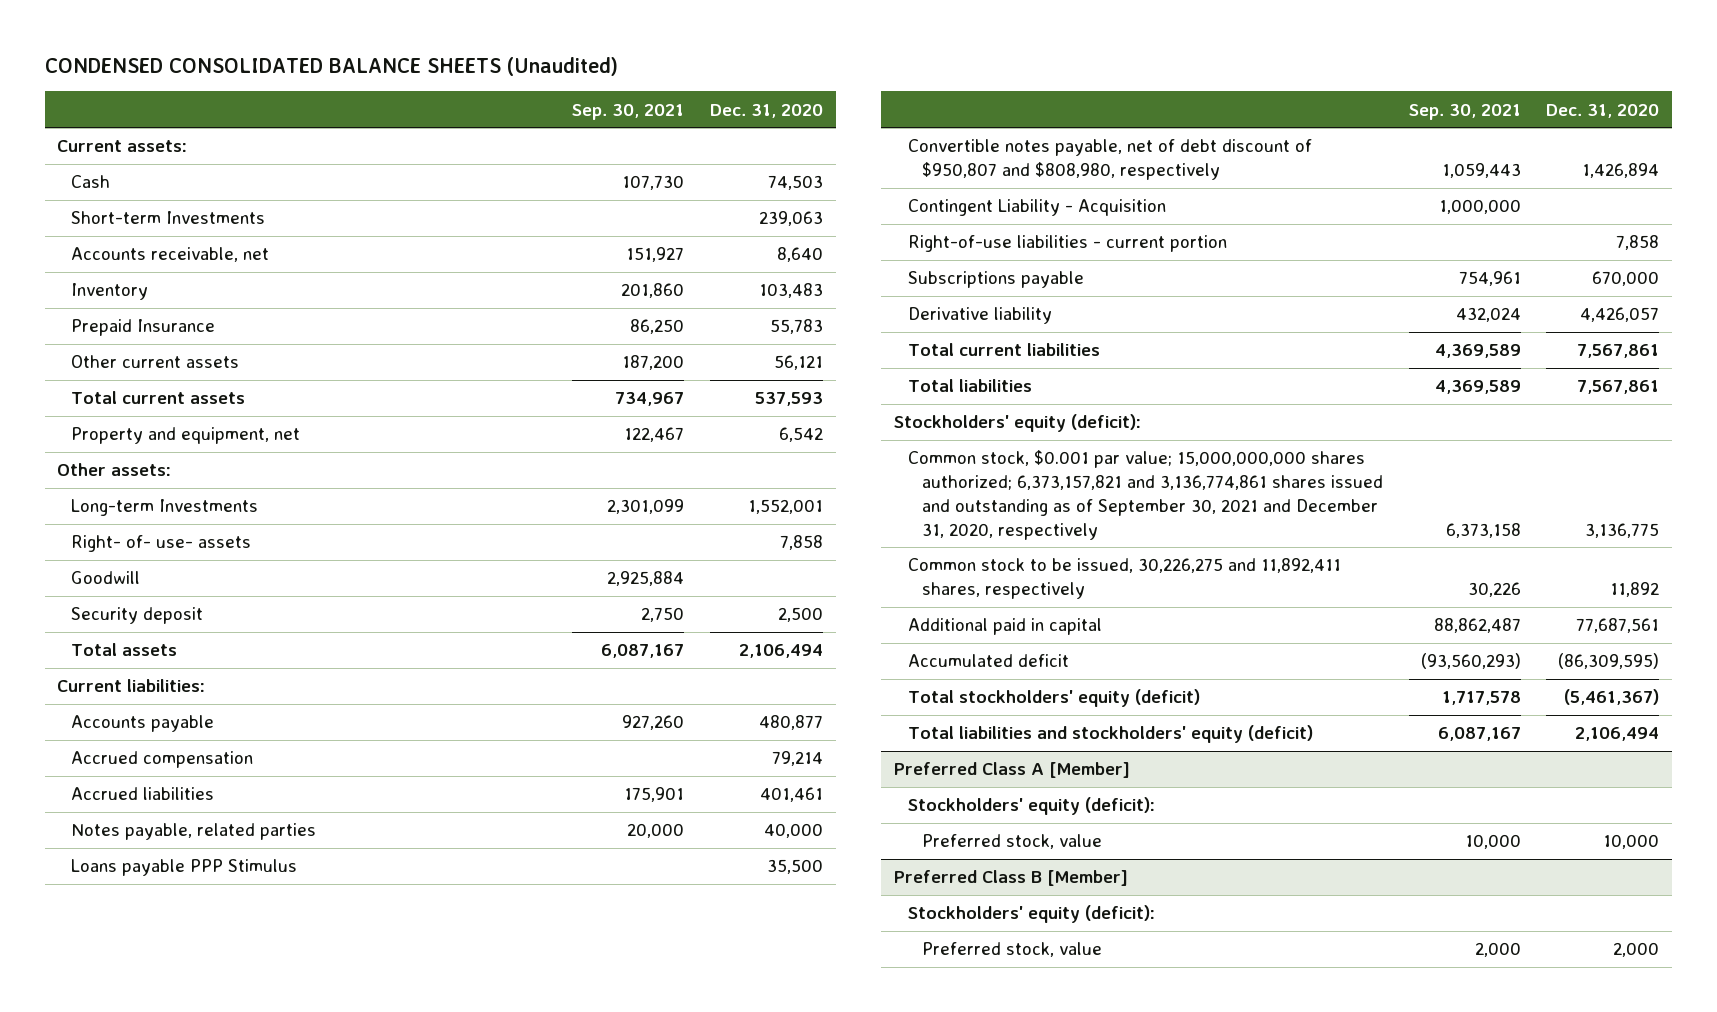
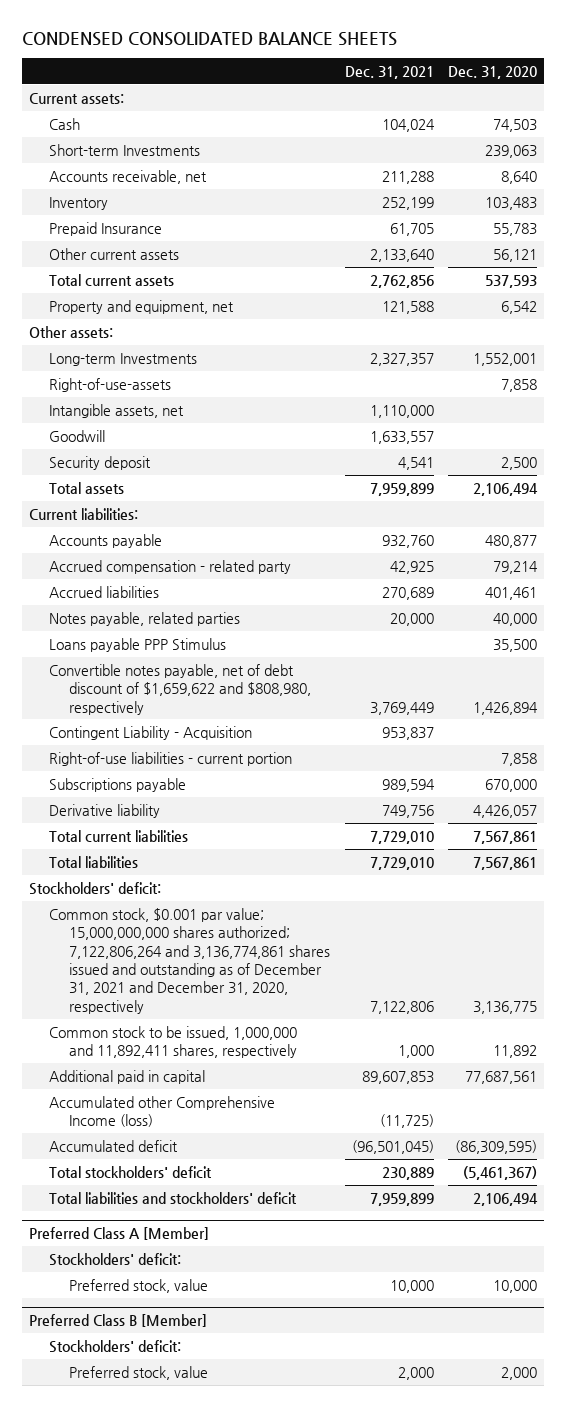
[44,57,618,77] CONDENSED CONSOLIDATED BALANCE SHEETS (Unaudited) -> [21,31,397,46] CONDENSED CONSOLIDATED BALANCE SHEETS
[571,103,684,120] Sep. 30, 2021 -> none
none -> [344,65,434,79] Dec. 31, 2021
[71,535,252,553] Right- of- use- assets -> [49,377,172,392] Right-of-use-assets
none -> [49,403,185,418] Intangible assets, net
[71,751,254,769] Accrued compensation -> [49,559,292,574] Accrued compensation - related party
[908,139,1313,180] Convertible notes payable, net of debt discount of $950,807 and $808,980, respectively -> [49,663,312,715] Convertible notes payable, net of debt discount of $1,659,622 and $808,980, respectively
[894,414,1142,433] Stockholders' equity (deficit): -> [28,881,161,895] Stockholders' deficit:
[908,450,1383,540] Common stock, $0.001 par value; 15,000,000,000 shares authorized; 6,373,157,821 and 3,136,774,861 shares issued and outstanding as of September 30, 2021 and December 31, 2020, respectively -> [49,907,331,1014] Common stock, $0.001 par value; 15,000,000,000 shares authorized; 7,122,806,264 and 3,136,774,861 shares issued and outstanding as of December 31, 2021 and December 31, 2020, respectively
[908,558,1342,599] Common stock to be issued, 30,226,275 and 11,892,411 shares, respectively -> [49,1025,298,1059] Common stock to be issued, 1,000,000 and 11,892,411 shares, respectively
none -> [49,1095,276,1128] Accumulated other Comprehensive Income (loss)
[908,689,1201,708] Total stockholders' equity (deficit) -> [49,1165,213,1178] Total stockholders' deficit
[908,725,1314,744] Total liabilities and stockholders' equity (deficit) -> [49,1191,298,1204] Total liabilities and stockholders' deficit
[908,797,1156,816] Stockholders' equity (deficit): -> [49,1252,182,1266] Stockholders' deficit:
[908,905,1156,924] Stockholders' equity (deficit): -> [49,1339,182,1353] Stockholders' deficit:

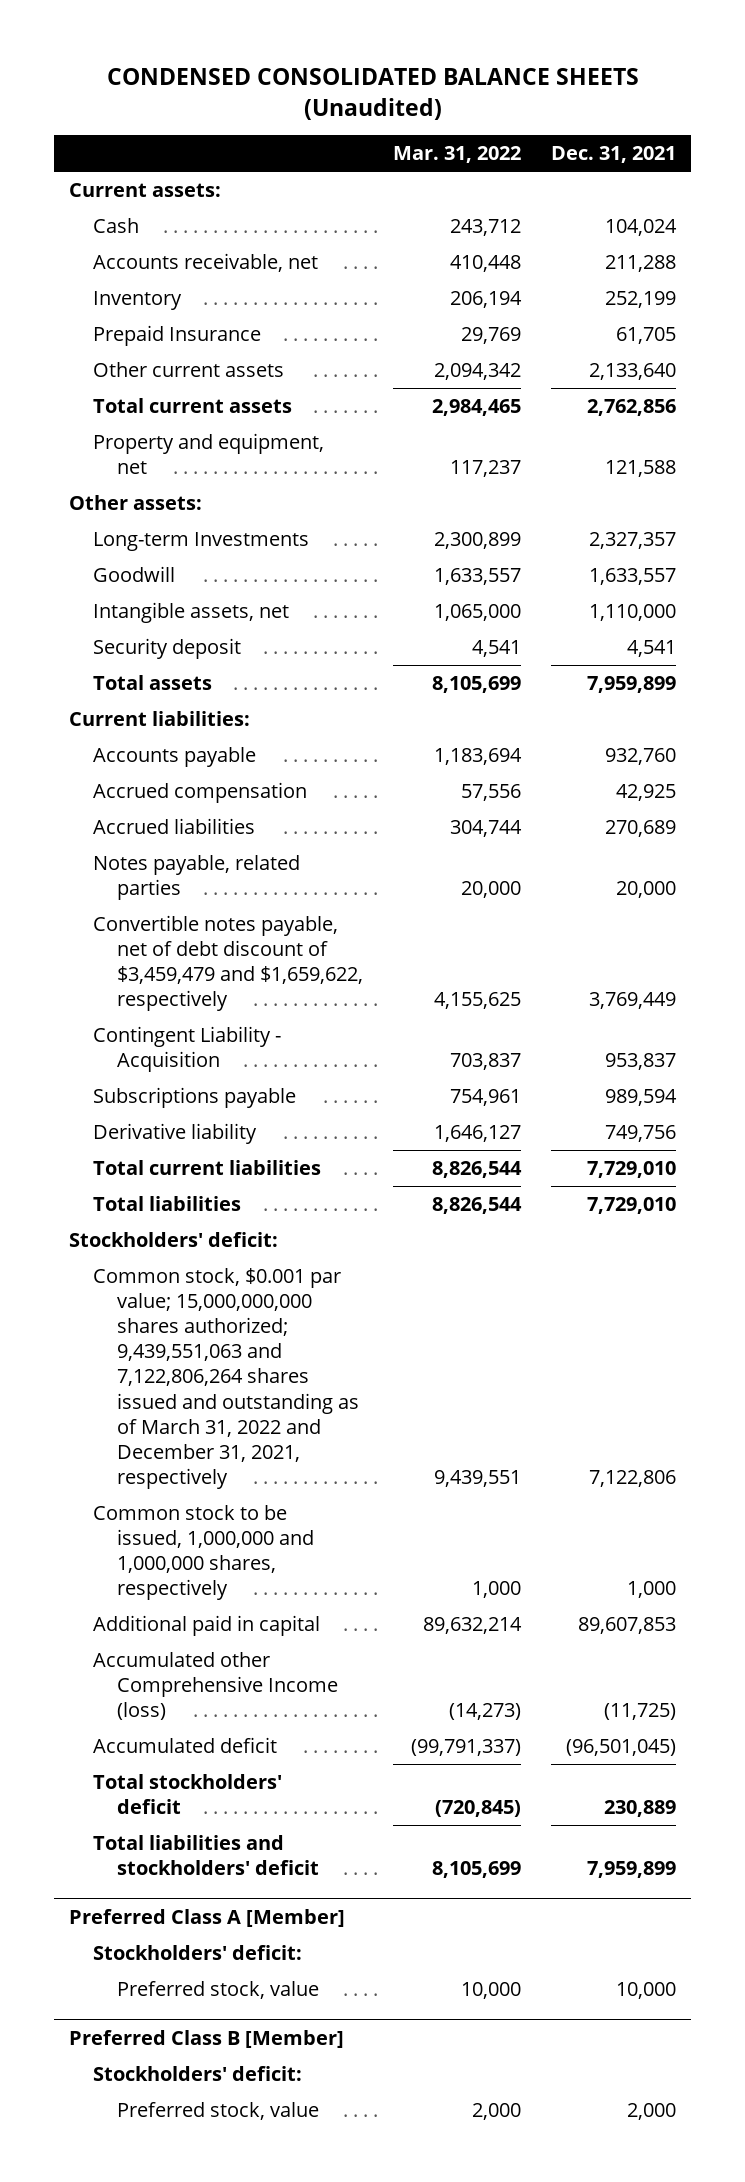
[21,31,397,46] CONDENSED CONSOLIDATED BALANCE SHEETS -> [106,68,639,120] CONDENSED CONSOLIDATED BALANCE SHEETS (Unaudited)
[447,65,537,79] Dec. 31, 2020 -> none
none -> [393,146,522,164] Mar. 31, 2022
[49,143,201,156] Short-term Investments -> none
[49,377,172,392] Right-of-use-assets -> none
[49,403,185,418] Intangible assets, net -> [93,602,290,624] Intangible assets, net
[49,559,292,574] Accrued compensation - related party -> [93,782,308,804] Accrued compensation
[49,637,227,652] Loans payable PPP Stimulus -> none
[49,663,312,715] Convertible notes payable, net of debt discount of $1,659,622 and $808,980, respectively -> [93,915,364,1012] Convertible notes payable, net of debt discount of $3,459,479 and $1,659,622, respectively
[49,751,293,766] Right-of-use liabilities - current portion -> none
[49,907,331,1014] Common stock, $0.001 par value; 15,000,000,000 shares authorized; 7,122,806,264 and 3,136,774,861 shares issued and outstanding as of December 31, 2021 and December 31, 2020, respectively -> [93,1268,360,1489] Common stock, $0.001 par value; 15,000,000,000 shares authorized; 9,439,551,063 and 7,122,806,264 shares issued and outstanding as of March 31, 2022 and December 31, 2021, respectively
[49,1025,298,1059] Common stock to be issued, 1,000,000 and 11,892,411 shares, respectively -> [93,1505,315,1601] Common stock to be issued, 1,000,000 and 1,000,000 shares, respectively

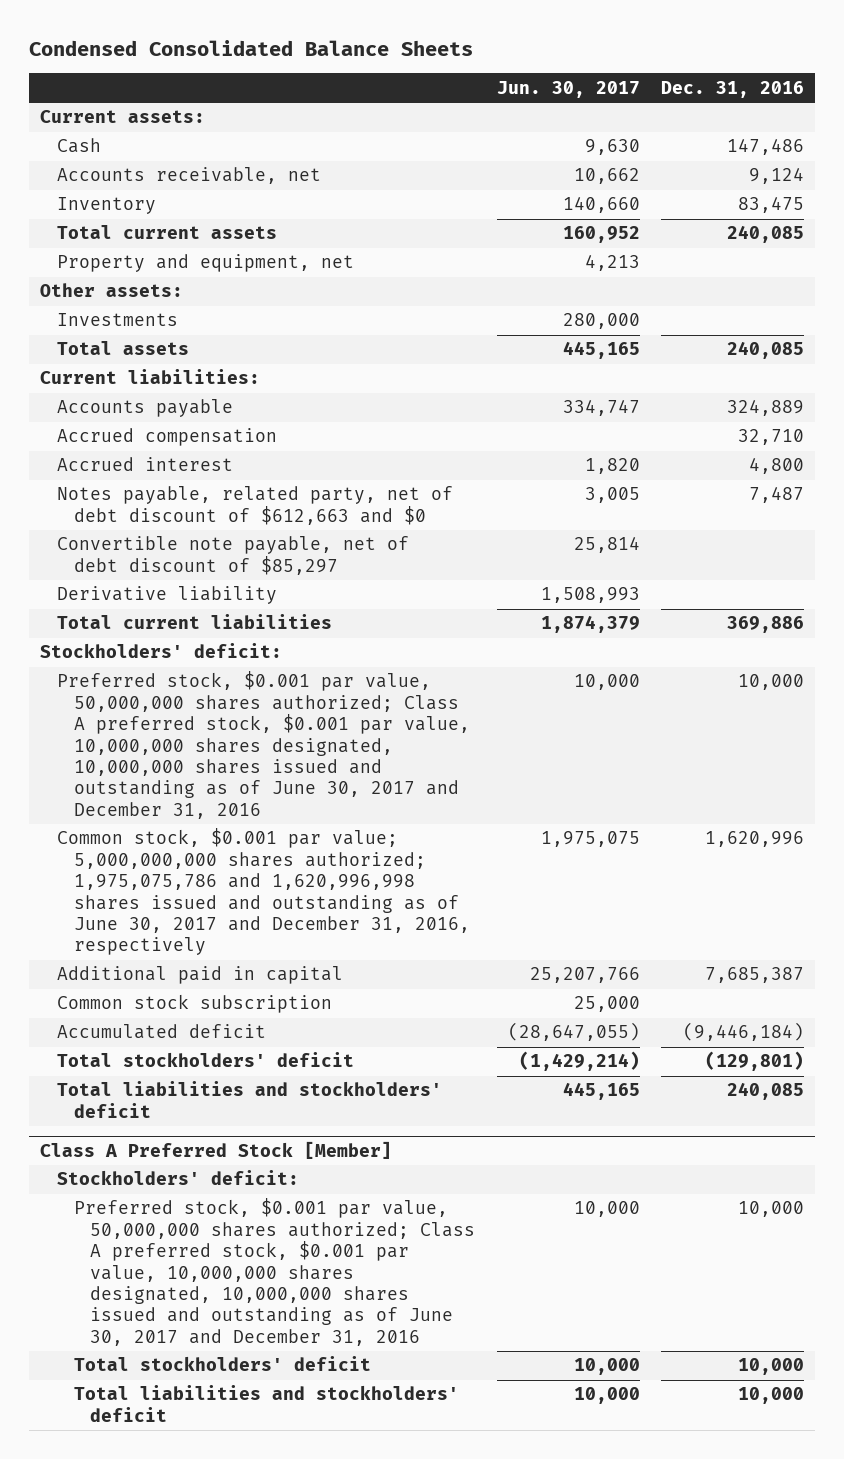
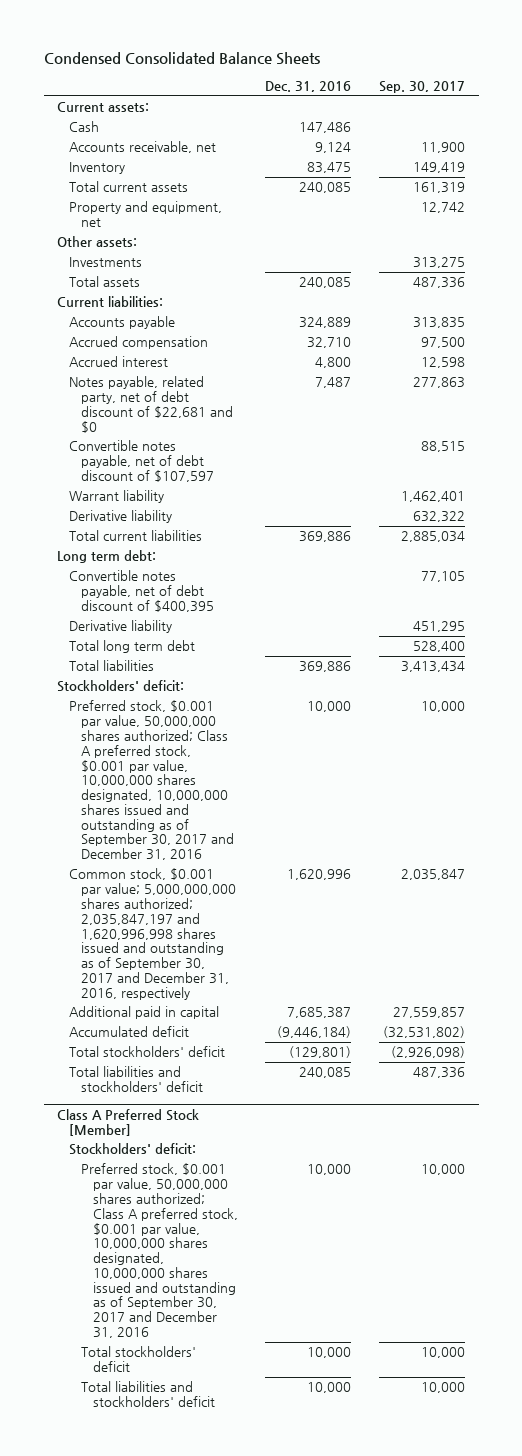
[496,80,640,98] Jun. 30, 2017 -> none
none -> [378,80,465,93] Sep. 30, 2017
[56,486,453,525] Notes payable, related party, net of debt discount of $612,663 and $0 -> [69,376,233,433] Notes payable, related party, net of debt discount of $22,681 and $0
[56,536,409,575] Convertible note payable, net of debt discount of $85,297 -> [69,440,214,482] Convertible notes payable, net of debt discount of $107,597
none -> [69,490,165,504] Warrant liability
none -> [57,550,157,564] Long term debt:
none -> [69,570,214,612] Convertible notes payable, net of debt discount of $400,395
none -> [69,620,173,634] Derivative liability
none -> [69,640,196,654] Total long term debt
none -> [69,660,155,672] Total liabilities
[56,671,470,819] Preferred stock, $0.001 par value, 50,000,000 shares authorized; Class A preferred stock, $0.001 par value, 10,000,000 shares designated, 10,000,000 shares issued and outstanding as of June 30, 2017 and December 31, 2016 -> [69,700,234,861] Preferred stock, $0.001 par value, 50,000,000 shares authorized; Class A preferred stock, $0.001 par value, 10,000,000 shares designated, 10,000,000 shares issued and outstanding as of September 30, 2017 and December 31, 2016
[56,828,470,956] Common stock, $0.001 par value; 5,000,000,000 shares authorized; 1,975,075,786 and 1,620,996,998 shares issued and outstanding as of June 30, 2017 and December 31, 2016, respectively -> [69,868,236,1000] Common stock, $0.001 par value; 5,000,000,000 shares authorized; 2,035,847,197 and 1,620,996,998 shares issued and outstanding as of September 30, 2017 and December 31, 2016, respectively
[56,994,332,1014] Common stock subscription -> none
[73,1198,476,1346] Preferred stock, $0.001 par value, 50,000,000 shares authorized; Class A preferred stock, $0.001 par value, 10,000,000 shares designated, 10,000,000 shares issued and outstanding as of June 30, 2017 and December 31, 2016 -> [80,1163,238,1338] Preferred stock, $0.001 par value, 50,000,000 shares authorized; Class A preferred stock, $0.001 par value, 10,000,000 shares designated, 10,000,000 shares issued and outstanding as of September 30, 2017 and December 31, 2016

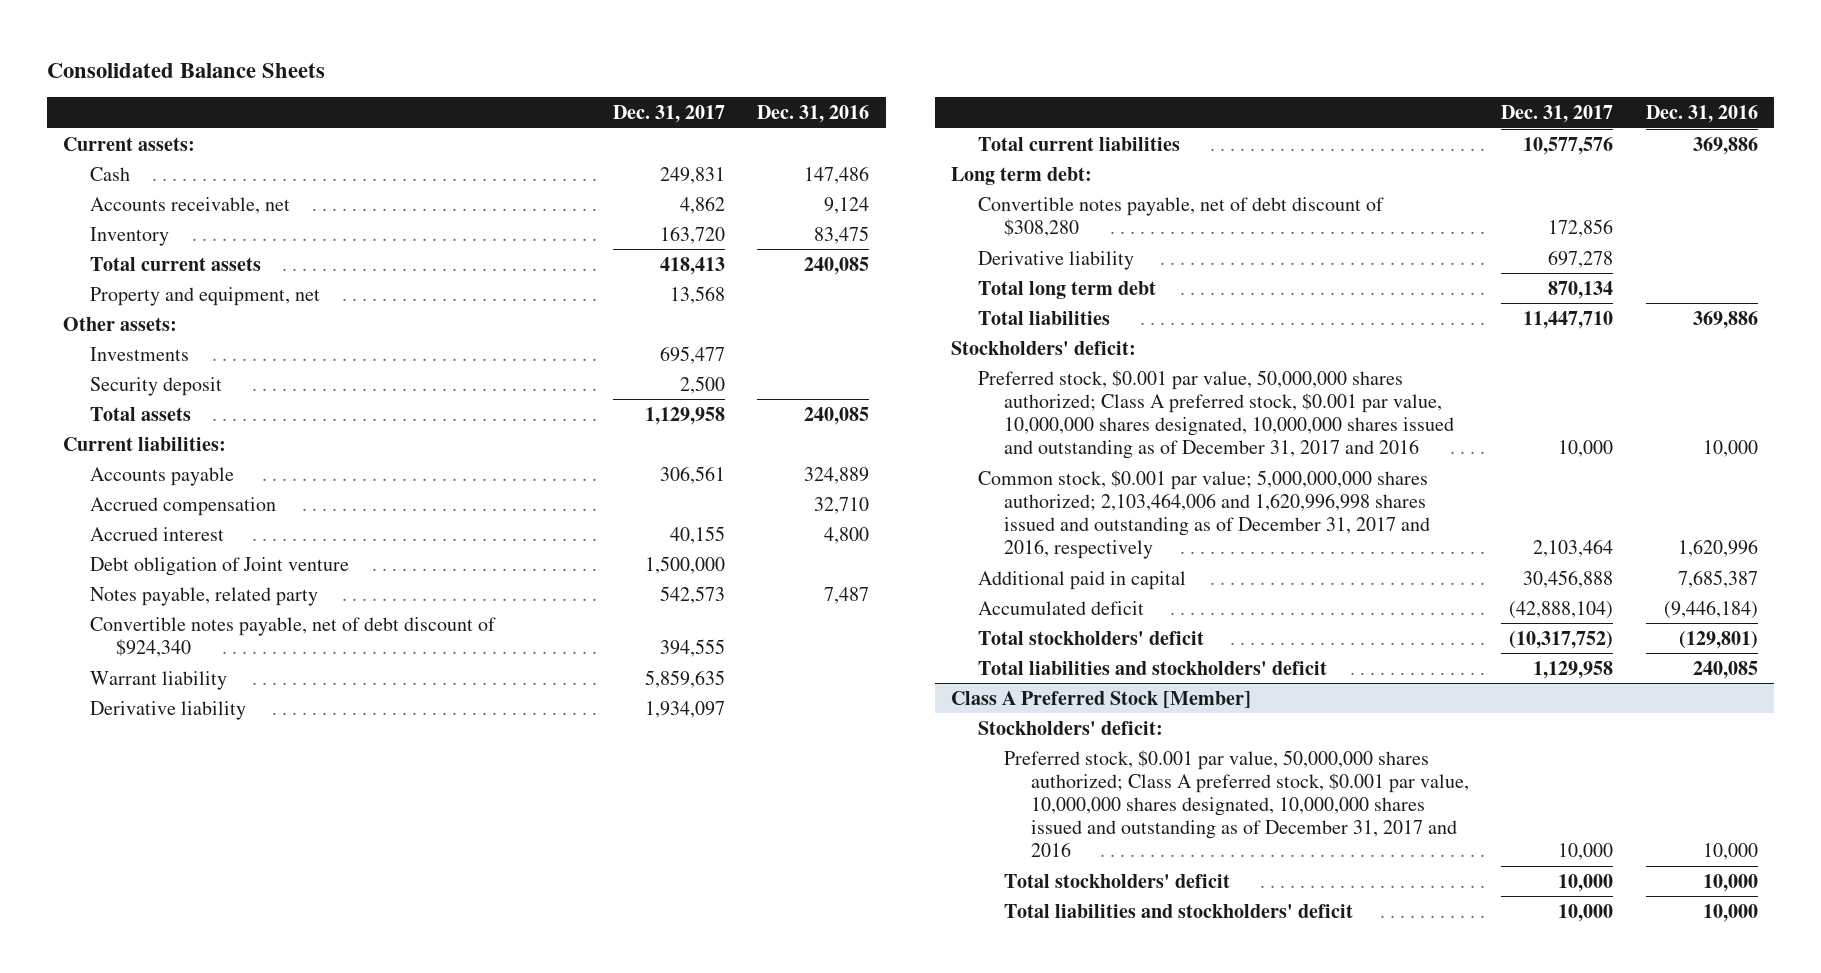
[43,51,320,65] Condensed Consolidated Balance Sheets -> [46,62,325,78] Consolidated Balance Sheets
[378,80,465,93] Sep. 30, 2017 -> none
none -> [612,105,725,124] Dec. 31, 2017
none -> [89,376,222,396] Security deposit
none -> [89,556,349,576] Debt obligation of Joint venture
[69,376,233,433] Notes payable, related party, net of debt discount of $22,681 and $0 -> [89,586,318,606] Notes payable, related party
[69,440,214,482] Convertible notes payable, net of debt discount of $107,597 -> [89,616,496,657] Convertible notes payable, net of debt discount of $924,340
[69,570,214,612] Convertible notes payable, net of debt discount of $400,395 -> [977,196,1384,237] Convertible notes payable, net of debt discount of $308,280
[69,700,234,861] Preferred stock, $0.001 par value, 50,000,000 shares authorized; Class A preferred stock, $0.001 par value, 10,000,000 shares designated, 10,000,000 shares issued and outstanding as of September 30, 2017 and December 31, 2016 -> [977,369,1455,460] Preferred stock, $0.001 par value, 50,000,000 shares authorized; Class A preferred stock, $0.001 par value, 10,000,000 shares designated, 10,000,000 shares issued and outstanding as of December 31, 2017 and 2016
[69,868,236,1000] Common stock, $0.001 par value; 5,000,000,000 shares authorized; 2,035,847,197 and 1,620,996,998 shares issued and outstanding as of September 30, 2017 and December 31, 2016, respectively -> [977,469,1431,560] Common stock, $0.001 par value; 5,000,000,000 shares authorized; 2,103,464,006 and 1,620,996,998 shares issued and outstanding as of December 31, 2017 and 2016, respectively
[80,1163,238,1338] Preferred stock, $0.001 par value, 50,000,000 shares authorized; Class A preferred stock, $0.001 par value, 10,000,000 shares designated, 10,000,000 shares issued and outstanding as of September 30, 2017 and December 31, 2016 -> [1004,749,1469,858] Preferred stock, $0.001 par value, 50,000,000 shares authorized; Class A preferred stock, $0.001 par value, 10,000,000 shares designated, 10,000,000 shares issued and outstanding as of December 31, 2017 and 2016

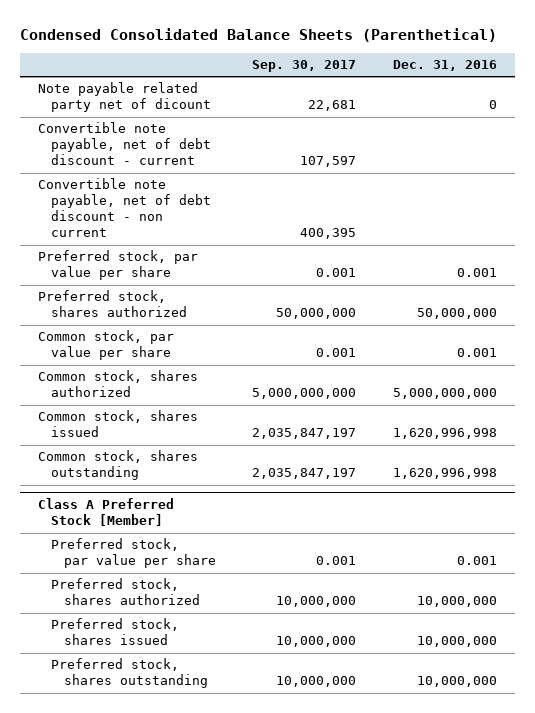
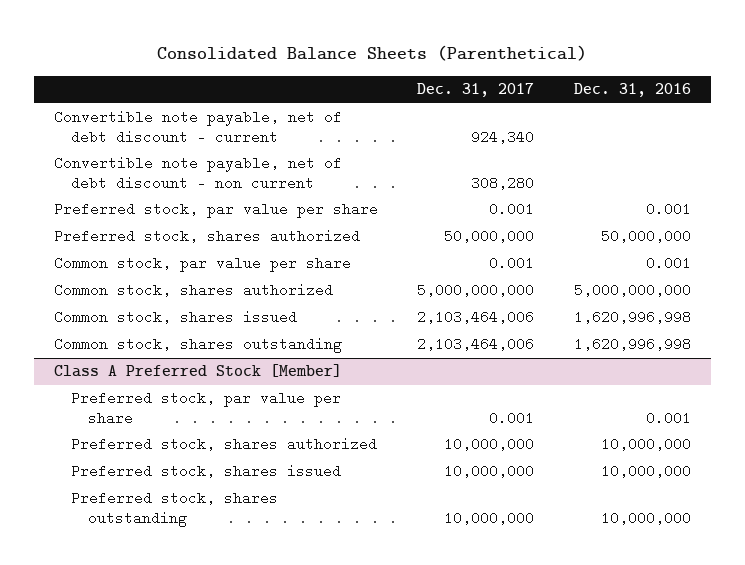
[20,27,498,42] Condensed Consolidated Balance Sheets (Parenthetical) -> [157,45,588,62] Consolidated Balance Sheets (Parenthetical)
[252,60,357,73] Sep. 30, 2017 -> none
none -> [417,83,535,98] Dec. 31, 2017
[38,82,212,113] Note payable related party net of dicount -> none

